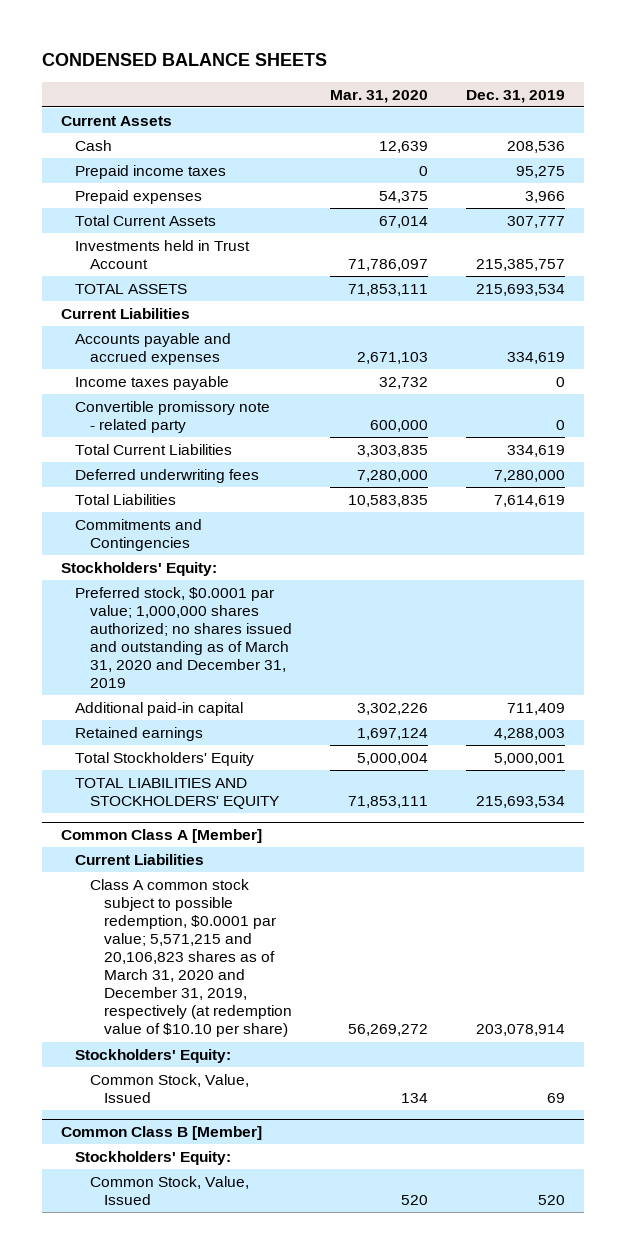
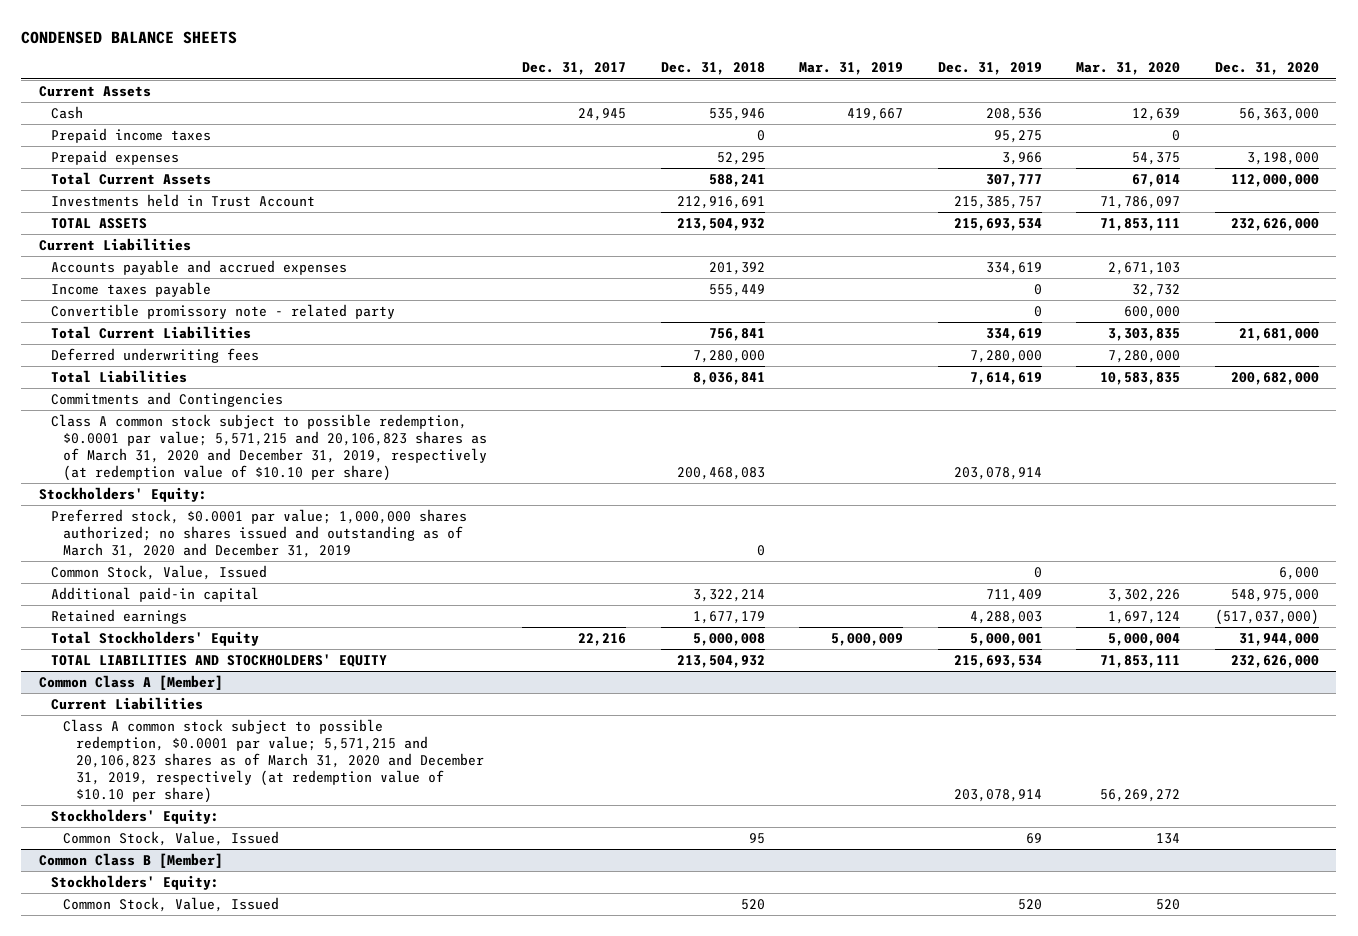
none -> [522,62,627,76] Dec. 31, 2017
none -> [660,62,765,76] Dec. 31, 2018
none -> [799,62,904,76] Mar. 31, 2019
none -> [1215,62,1320,76] Dec. 31, 2020
none -> [50,413,488,481] Class A common stock subject to possible redemption, $0.0001 par value; 5,571,215 and 20,106,823 shares as of March 31, 2020 and December 31, 2019, respectively (at redemption value of $10.10 per share)
none -> [50,564,267,580] Common Stock, Value, Issued

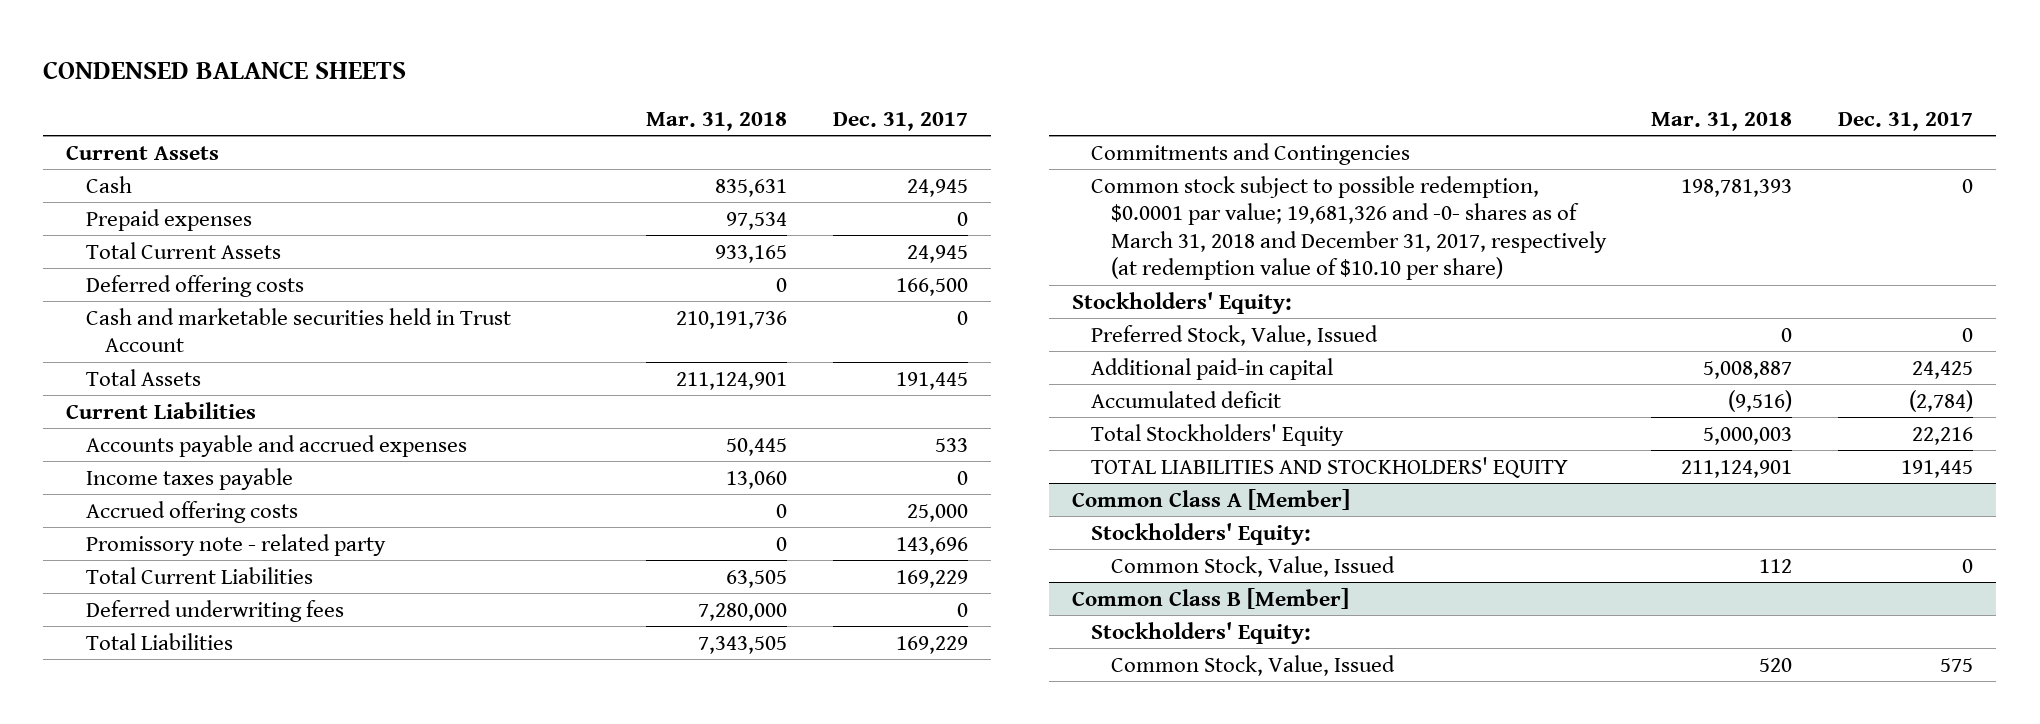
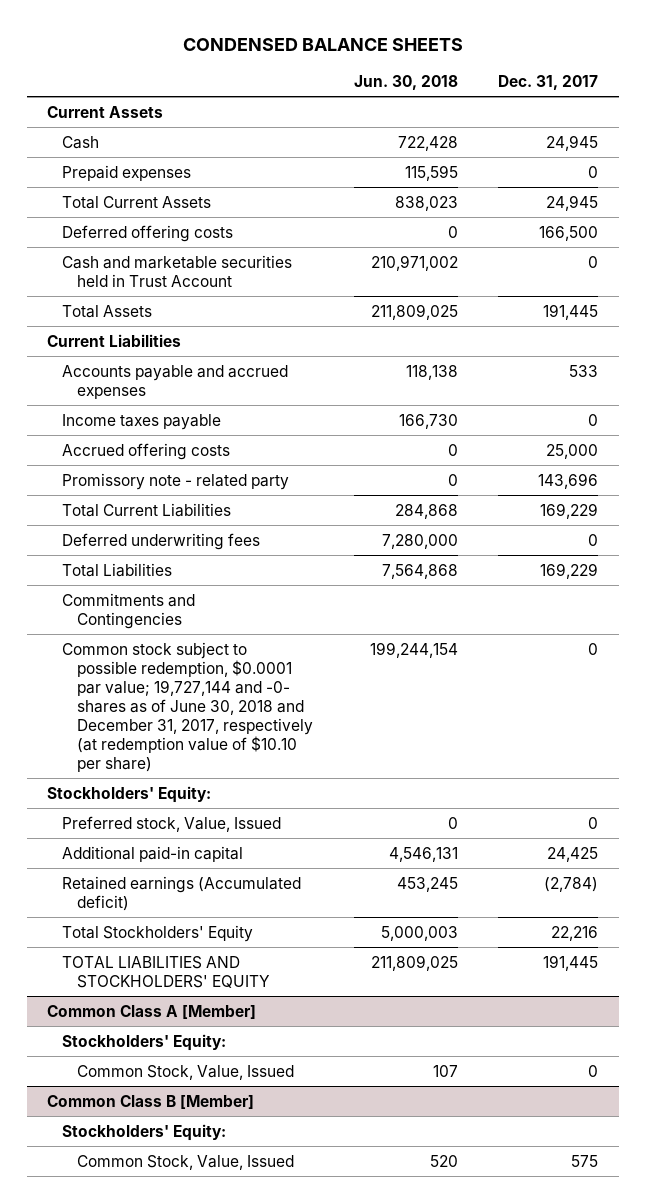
[646,111,788,131] Mar. 31, 2018 -> none
none -> [353,75,458,91] Jun. 30, 2018
[1091,175,1607,281] Common stock subject to possible redemption, $0.0001 par value; 19,681,326 and -0- shares as of March 31, 2018 and December 31, 2017, respectively (at redemption value of $10.10 per share) -> [62,641,314,773] Common stock subject to possible redemption, $0.0001 par value; 19,727,144 and -0- shares as of June 30, 2018 and December 31, 2017, respectively (at redemption value of $10.10 per share)
[1091,324,1379,346] Preferred Stock, Value, Issued -> [62,815,282,832] Preferred stock, Value, Issued
[1091,390,1282,408] Accumulated deficit -> [62,875,302,911] Retained earnings (Accumulated deficit)

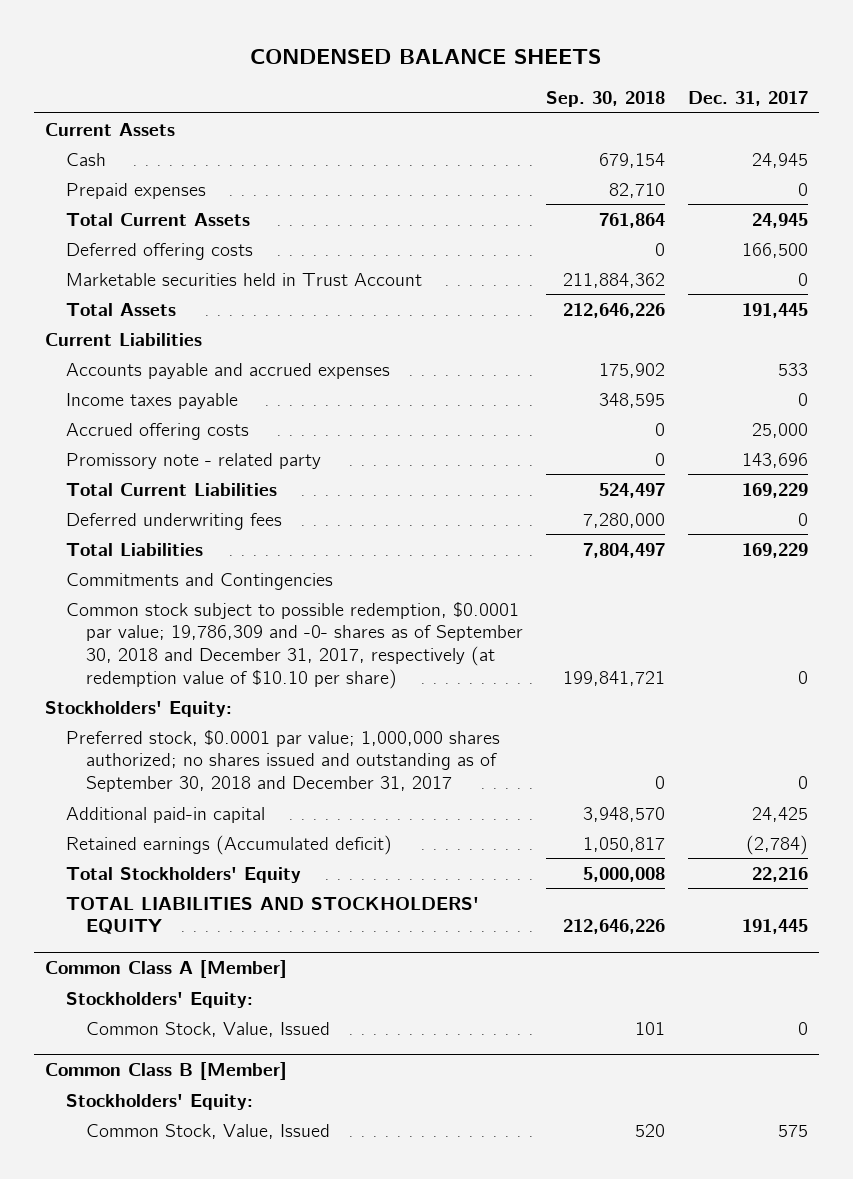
[353,75,458,91] Jun. 30, 2018 -> none
none -> [545,91,665,108] Sep. 30, 2018
[62,254,293,287] Cash and marketable securities held in Trust Account -> [65,272,422,286] Marketable securities held in Trust Account
[62,641,314,773] Common stock subject to possible redemption, $0.0001 par value; 19,727,144 and -0- shares as of June 30, 2018 and December 31, 2017, respectively (at redemption value of $10.10 per share) -> [65,601,523,689] Common stock subject to possible redemption, $0.0001 par value; 19,786,309 and -0- shares as of September 30, 2018 and December 31, 2017, respectively (at redemption value of $10.10 per share)
[62,815,282,832] Preferred stock, Value, Issued -> [65,729,500,793] Preferred stock, $0.0001 par value; 1,000,000 shares authorized; no shares issued and outstanding as of September 30, 2018 and December 31, 2017

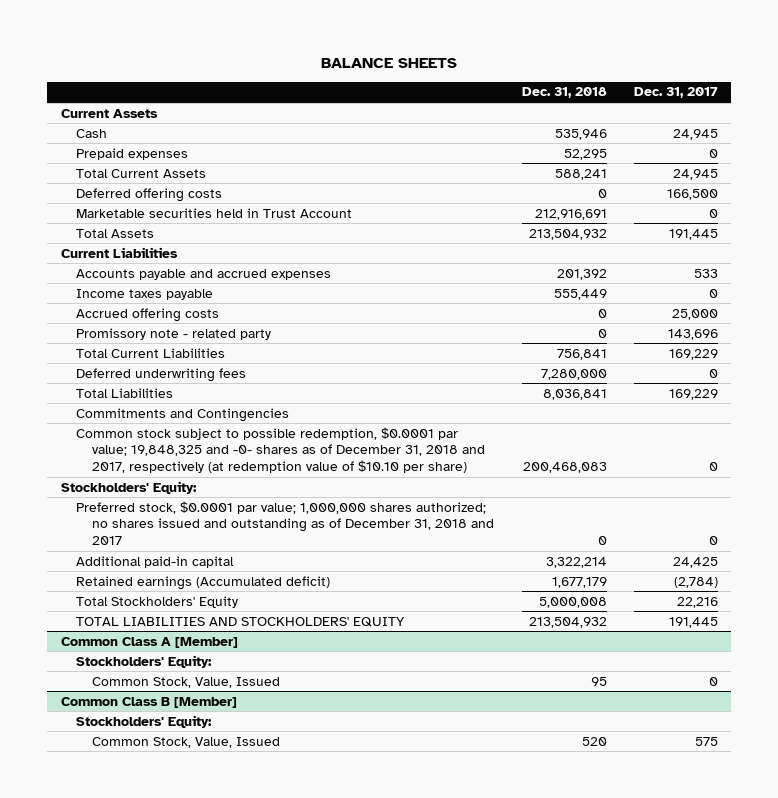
[250,48,602,64] CONDENSED BALANCE SHEETS -> [321,58,458,69] BALANCE SHEETS
[545,91,665,108] Sep. 30, 2018 -> none
none -> [521,87,607,99] Dec. 31, 2018
[65,601,523,689] Common stock subject to possible redemption, $0.0001 par value; 19,786,309 and -0- shares as of September 30, 2018 and December 31, 2017, respectively (at redemption value of $10.10 per share) -> [76,426,486,474] Common stock subject to possible redemption, $0.0001 par value; 19,848,325 and -0- shares as of December 31, 2018 and 2017, respectively (at redemption value of $10.10 per share)
[65,729,500,793] Preferred stock, $0.0001 par value; 1,000,000 shares authorized; no shares issued and outstanding as of September 30, 2018 and December 31, 2017 -> [76,500,495,546] Preferred stock, $0.0001 par value; 1,000,000 shares authorized; no shares issued and outstanding as of December 31, 2018 and 2017

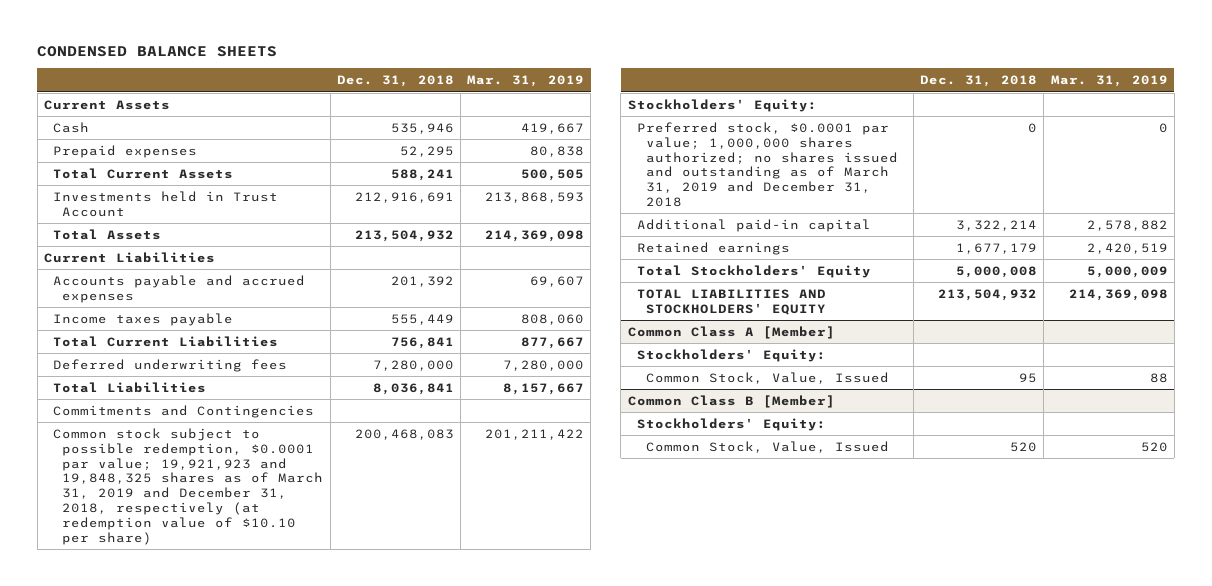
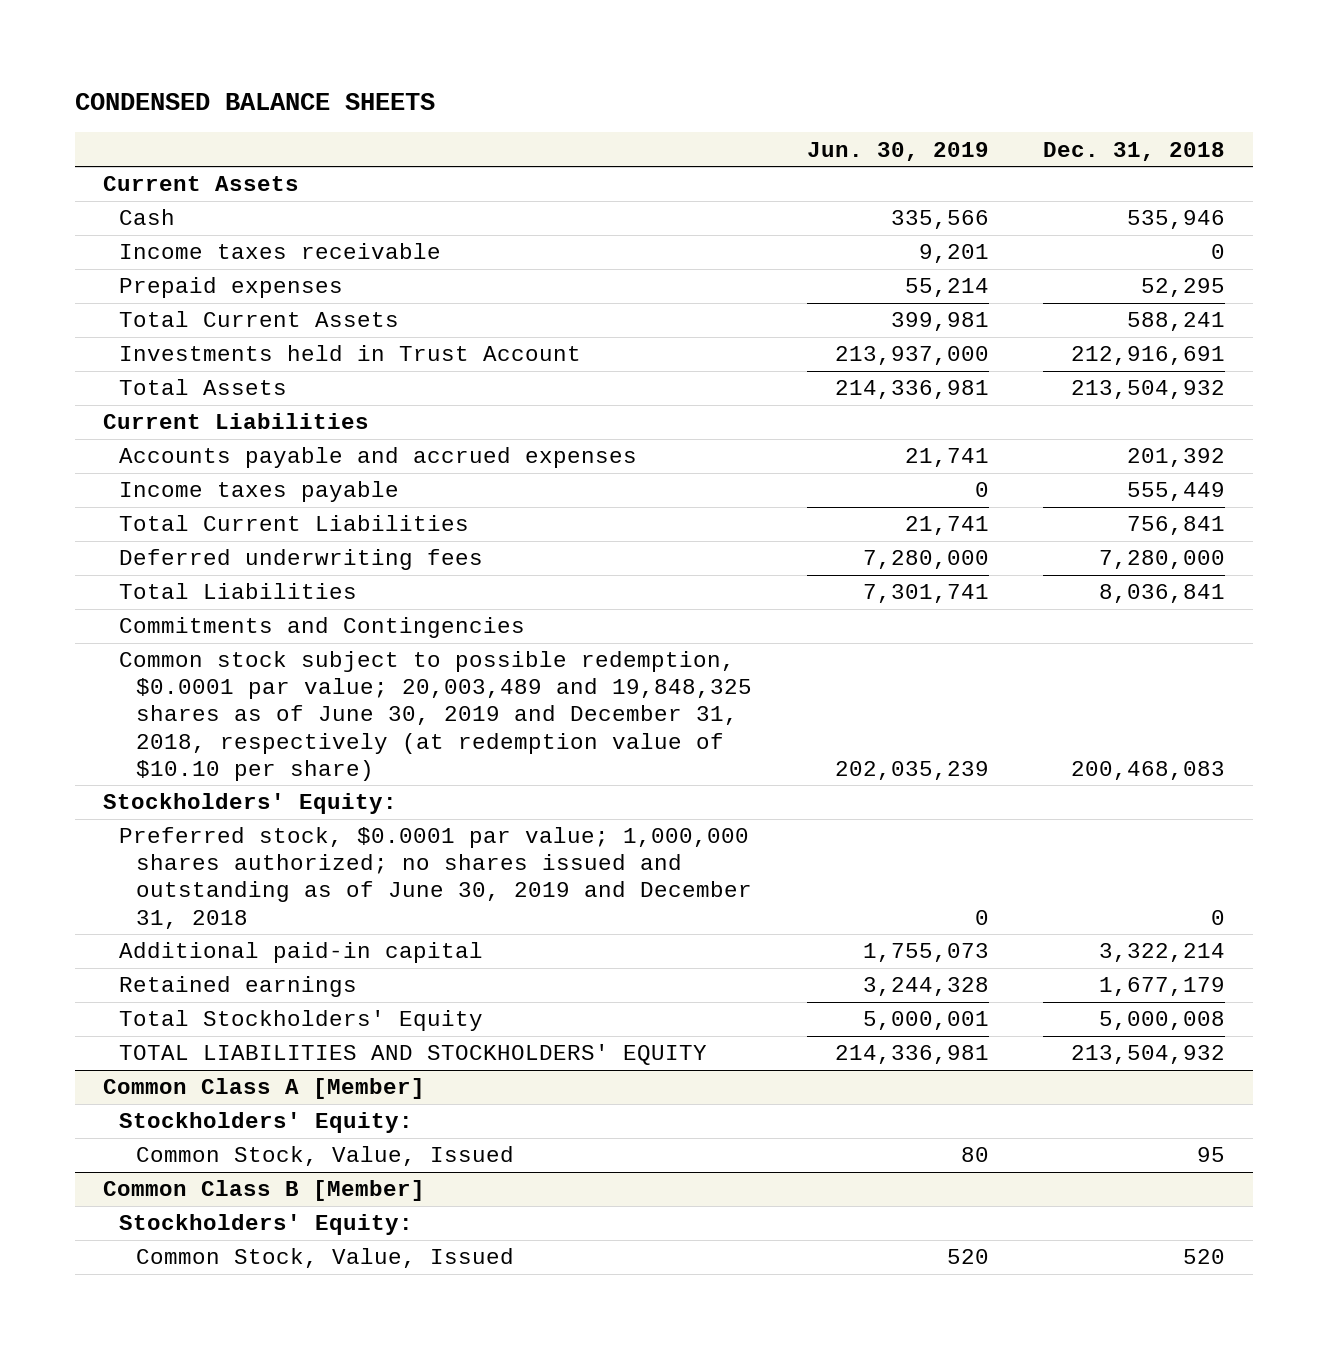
[467,75,585,88] Mar. 31, 2019 -> none
none -> [806,141,989,161] Jun. 30, 2019
none -> [119,243,442,260] Income taxes receivable
[53,427,324,545] Common stock subject to possible redemption, $0.0001 par value; 19,921,923 and 19,848,325 shares as of March 31, 2019 and December 31, 2018, respectively (at redemption value of $10.10 per share) -> [119,651,753,781] Common stock subject to possible redemption, $0.0001 par value; 20,003,489 and 19,848,325 shares as of June 30, 2019 and December 31, 2018, respectively (at redemption value of $10.10 per share)
[636,121,898,207] Preferred stock, $0.0001 par value; 1,000,000 shares authorized; no shares issued and outstanding as of March 31, 2019 and December 31, 2018 -> [119,827,753,929] Preferred stock, $0.0001 par value; 1,000,000 shares authorized; no shares issued and outstanding as of June 30, 2019 and December 31, 2018

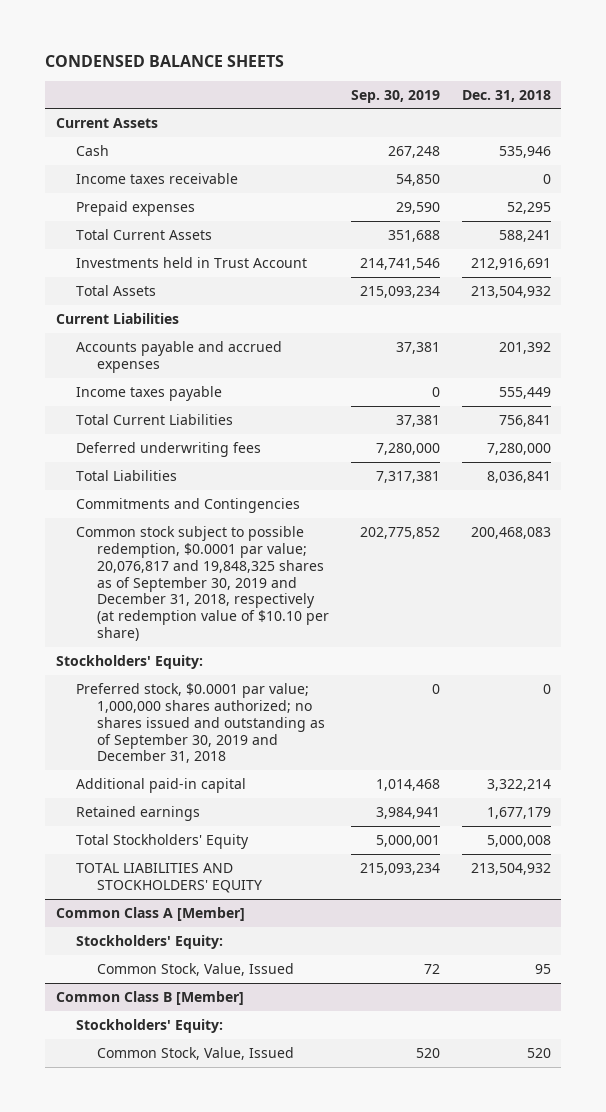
[806,141,989,161] Jun. 30, 2019 -> none
none -> [350,89,440,103] Sep. 30, 2019
[119,651,753,781] Common stock subject to possible redemption, $0.0001 par value; 20,003,489 and 19,848,325 shares as of June 30, 2019 and December 31, 2018, respectively (at redemption value of $10.10 per share) -> [76,525,330,642] Common stock subject to possible redemption, $0.0001 par value; 20,076,817 and 19,848,325 shares as of September 30, 2019 and December 31, 2018, respectively (at redemption value of $10.10 per share)
[119,827,753,929] Preferred stock, $0.0001 par value; 1,000,000 shares authorized; no shares issued and outstanding as of June 30, 2019 and December 31, 2018 -> [76,682,326,764] Preferred stock, $0.0001 par value; 1,000,000 shares authorized; no shares issued and outstanding as of September 30, 2019 and December 31, 2018

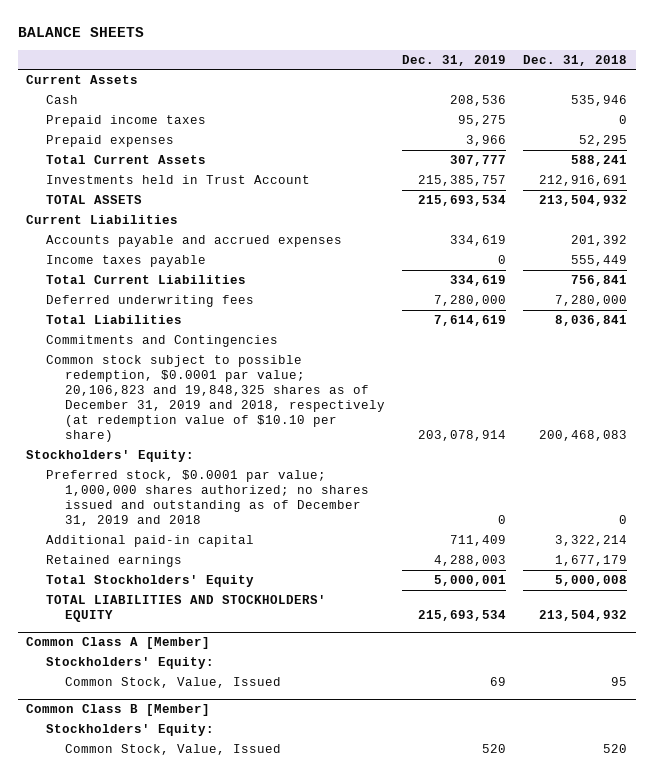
[44,54,284,67] CONDENSED BALANCE SHEETS -> [17,27,144,38] BALANCE SHEETS
[350,89,440,103] Sep. 30, 2019 -> none
none -> [402,54,507,66] Dec. 31, 2019
[76,172,239,184] Income taxes receivable -> [45,114,206,127] Prepaid income taxes
[76,284,157,296] Total Assets -> [45,194,142,204] TOTAL ASSETS
[76,525,330,642] Common stock subject to possible redemption, $0.0001 par value; 20,076,817 and 19,848,325 shares as of September 30, 2019 and December 31, 2018, respectively (at redemption value of $10.10 per share) -> [45,354,386,443] Common stock subject to possible redemption, $0.0001 par value; 20,106,823 and 19,848,325 shares as of December 31, 2019 and 2018, respectively (at redemption value of $10.10 per share)
[76,682,326,764] Preferred stock, $0.0001 par value; 1,000,000 shares authorized; no shares issued and outstanding as of September 30, 2019 and December 31, 2018 -> [45,469,370,527] Preferred stock, $0.0001 par value; 1,000,000 shares authorized; no shares issued and outstanding as of December 31, 2019 and 2018

